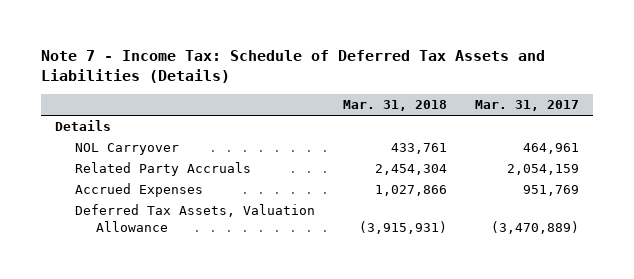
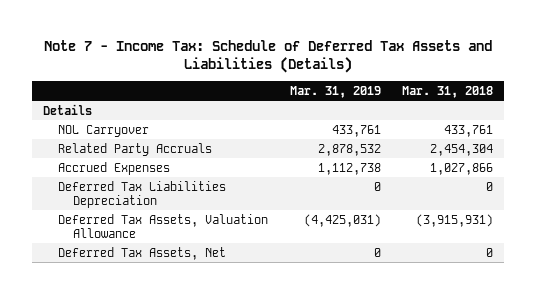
[475,100,580,112] Mar. 31, 2017 -> none
none -> [289,85,381,98] Mar. 31, 2019
none -> [57,180,226,208] Deferred Tax Liabilities Depreciation
none -> [57,246,226,260] Deferred Tax Assets, Net

